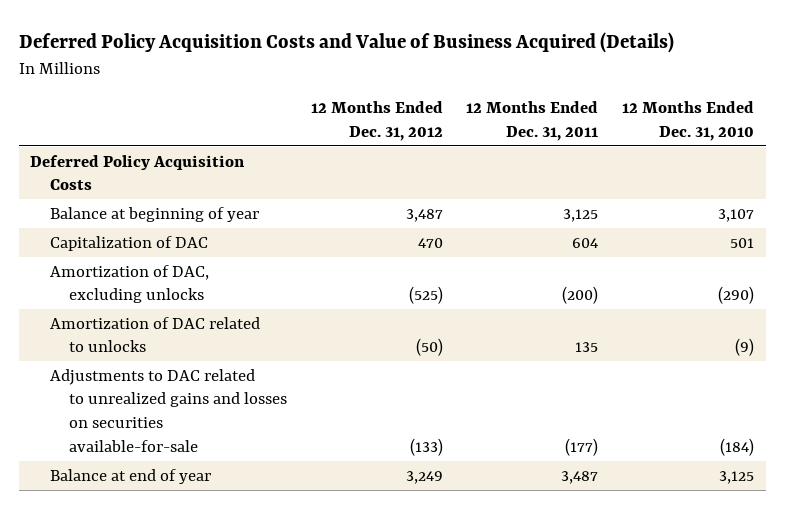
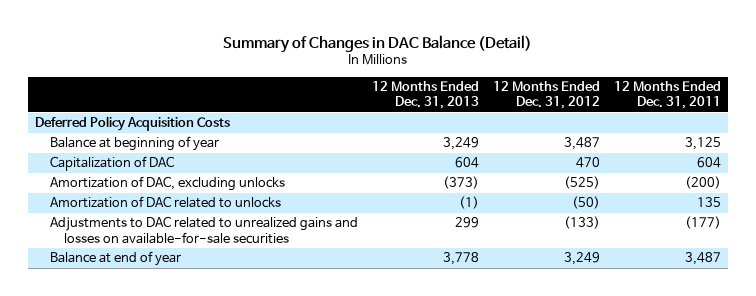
[18,32,674,54] Deferred Policy Acquisition Costs and Value of Business Acquired (Details) -> [223,34,533,53] Summary of Changes in DAC Balance (Detail)
[622,101,755,141] 12 Months Ended Dec. 31, 2010 -> none
none -> [371,81,479,110] 12 Months Ended Dec. 31, 2013
[49,368,288,452] Adjustments to DAC related to unrealized gains and losses on securities available-for-sale -> [49,216,358,244] Adjustments to DAC related to unrealized gains and losses on available-for-sale securities

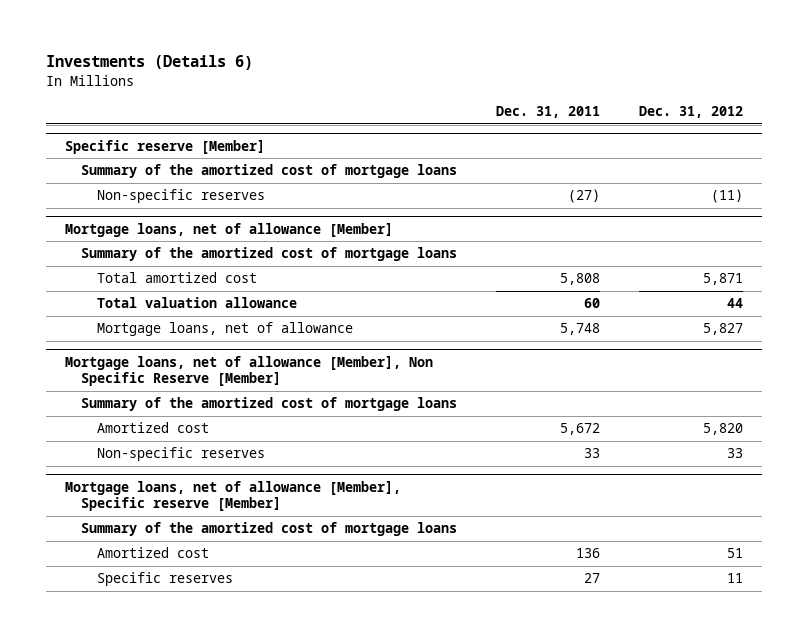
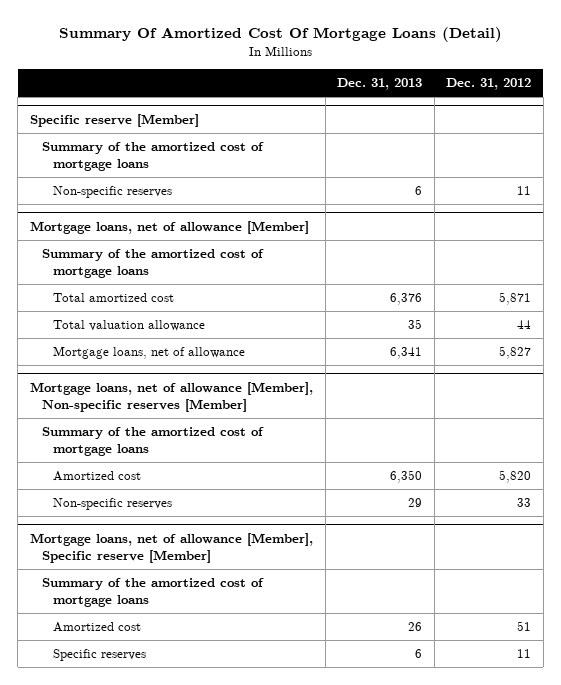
[45,55,253,71] Investments (Details 6) -> [58,27,502,43] Summary Of Amortized Cost Of Mortgage Loans (Detail)
[496,106,601,119] Dec. 31, 2011 -> none
none -> [337,78,423,91] Dec. 31, 2013
[710,189,743,204] (11) -> [517,186,532,196] 11
[65,355,434,387] Mortgage loans, net of allowance [Member], Non Specific Reserve [Member] -> [29,381,313,412] Mortgage loans, net of allowance [Member], Non-specific reserves [Member]

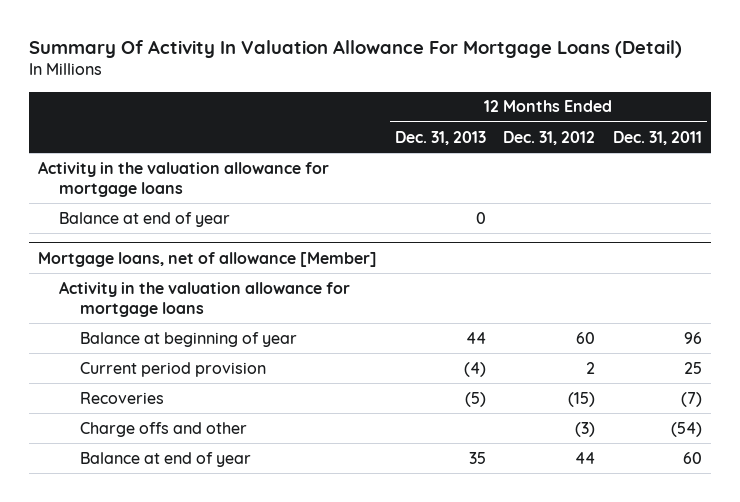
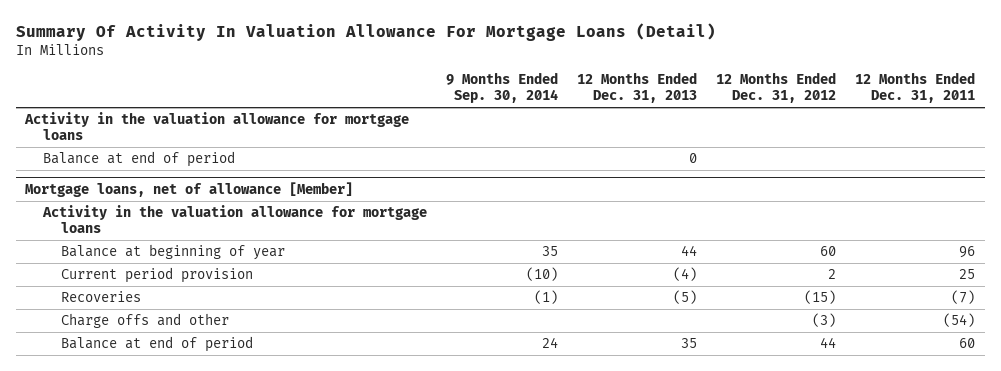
none -> [446,72,559,104] 9 Months Ended Sep. 30, 2014
[58,211,230,227] Balance at end of year -> [43,151,236,168] Balance at end of period
[80,451,252,467] Balance at end of year -> [60,336,253,353] Balance at end of period

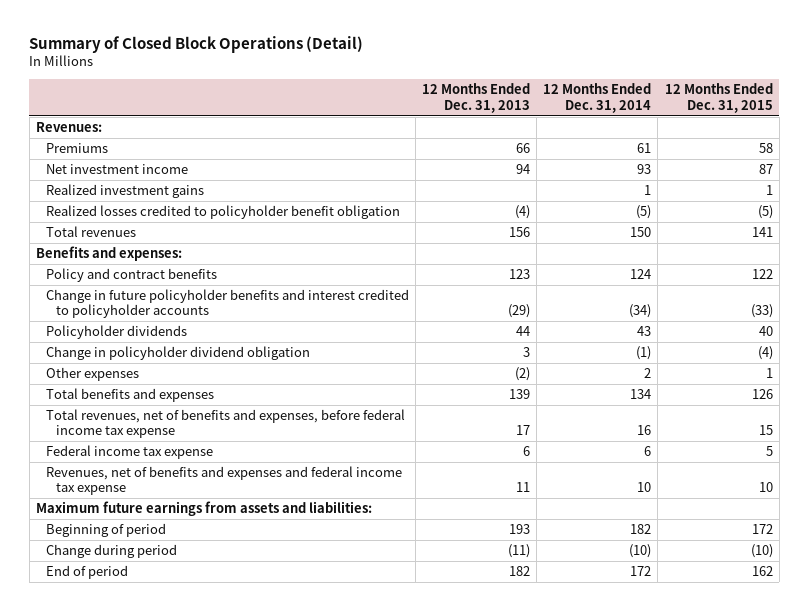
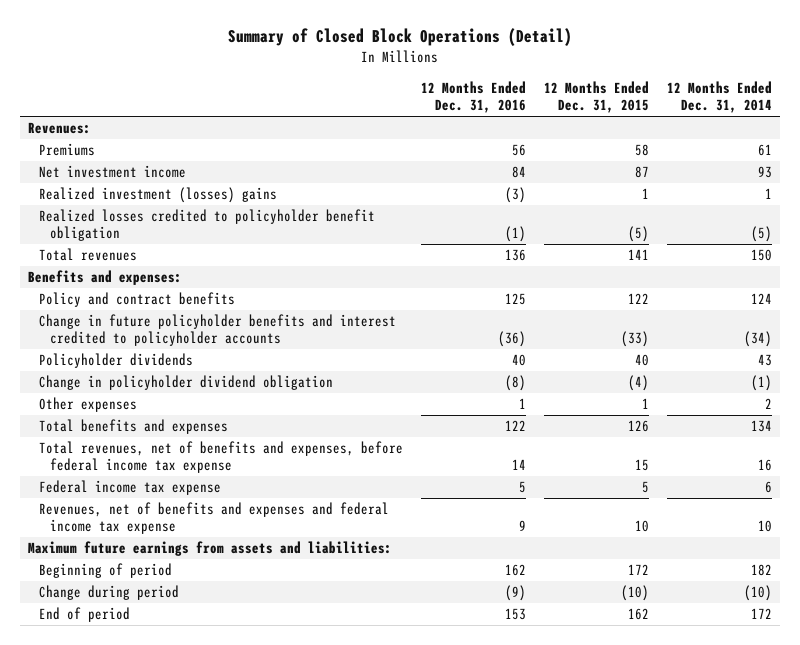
[422,83,531,113] 12 Months Ended Dec. 31, 2013 -> none
none -> [421,81,527,114] 12 Months Ended Dec. 31, 2016
[45,184,204,199] Realized investment gains -> [39,187,278,204] Realized investment (losses) gains

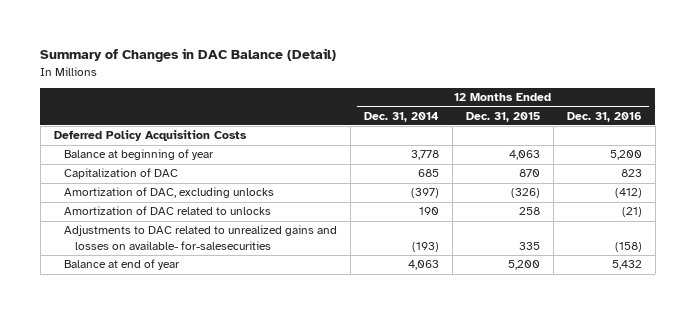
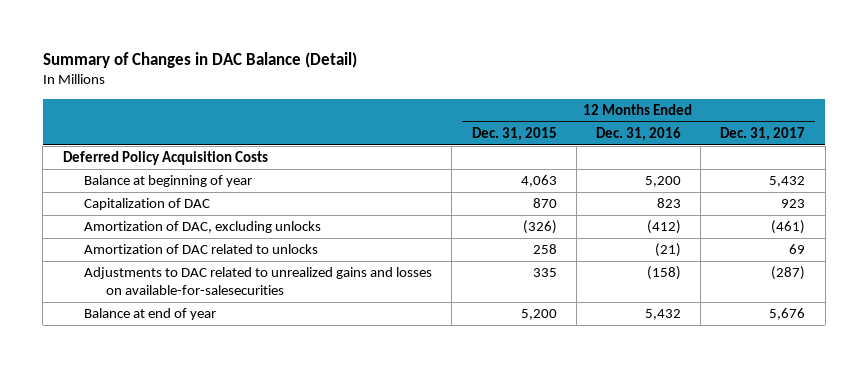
[364,111,440,122] Dec. 31, 2014 -> none
none -> [720,126,806,141] Dec. 31, 2017
[64,225,338,250] Adjustments to DAC related to unrealized gains and losses on available- for-salesecurities -> [84,267,433,296] Adjustments to DAC related to unrealized gains and losses on available-for-salesecurities

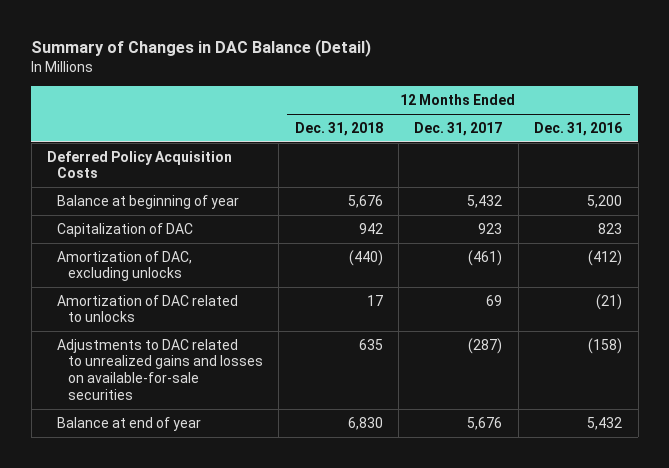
[471,126,557,141] Dec. 31, 2015 -> none
none -> [294,122,383,137] Dec. 31, 2018
[84,267,433,296] Adjustments to DAC related to unrealized gains and losses on available-for-salesecurities -> [57,338,263,400] Adjustments to DAC related to unrealized gains and losses on available-for-sale securities

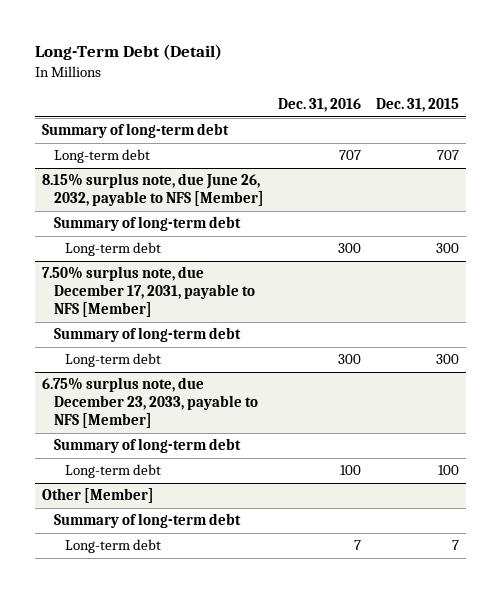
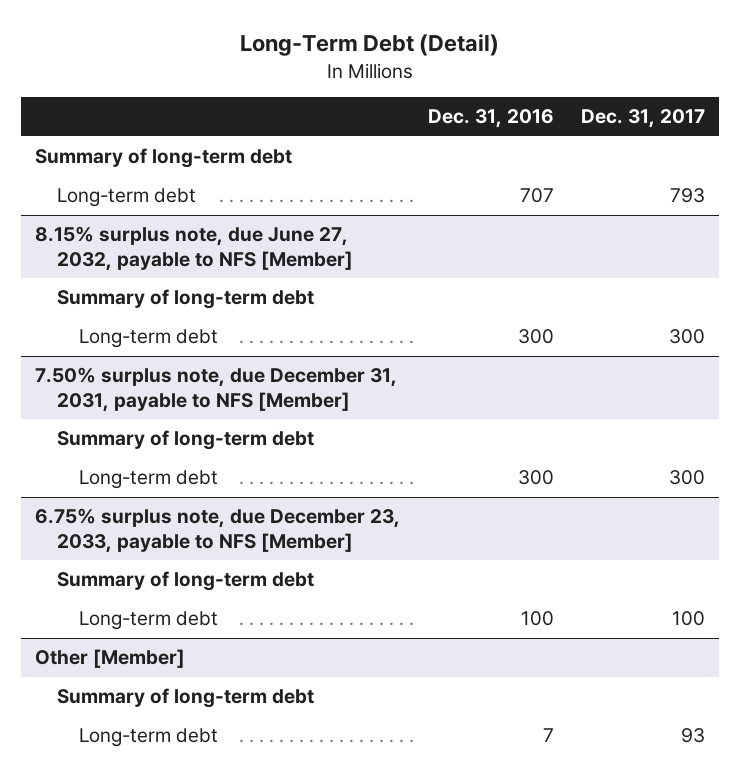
[375,97,459,112] Dec. 31, 2015 -> none
none -> [581,109,706,129] Dec. 31, 2017
[42,173,264,207] 8.15% surplus note, due June 26, 2032, payable to NFS [Member] -> [34,226,354,271] 8.15% surplus note, due June 27, 2032, payable to NFS [Member]
[42,266,255,317] 7.50% surplus note, due December 17, 2031, payable to NFS [Member] -> [34,367,397,412] 7.50% surplus note, due December 31, 2031, payable to NFS [Member]

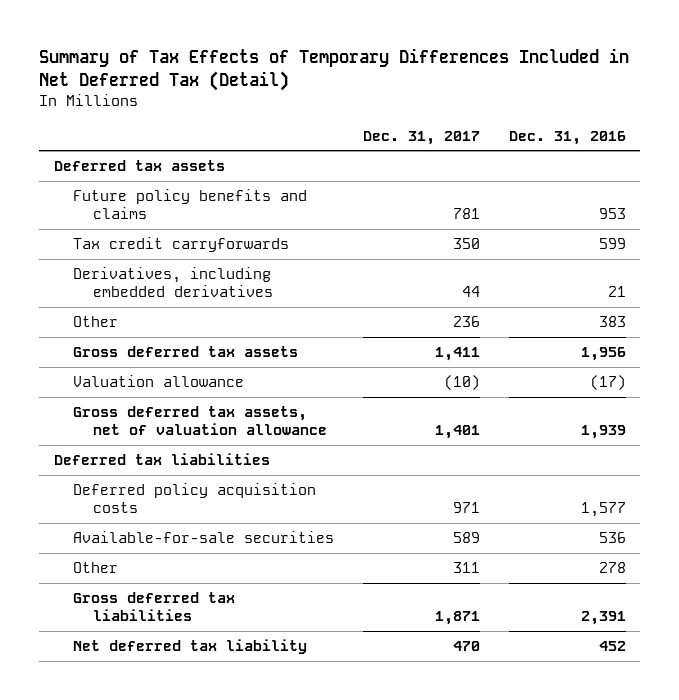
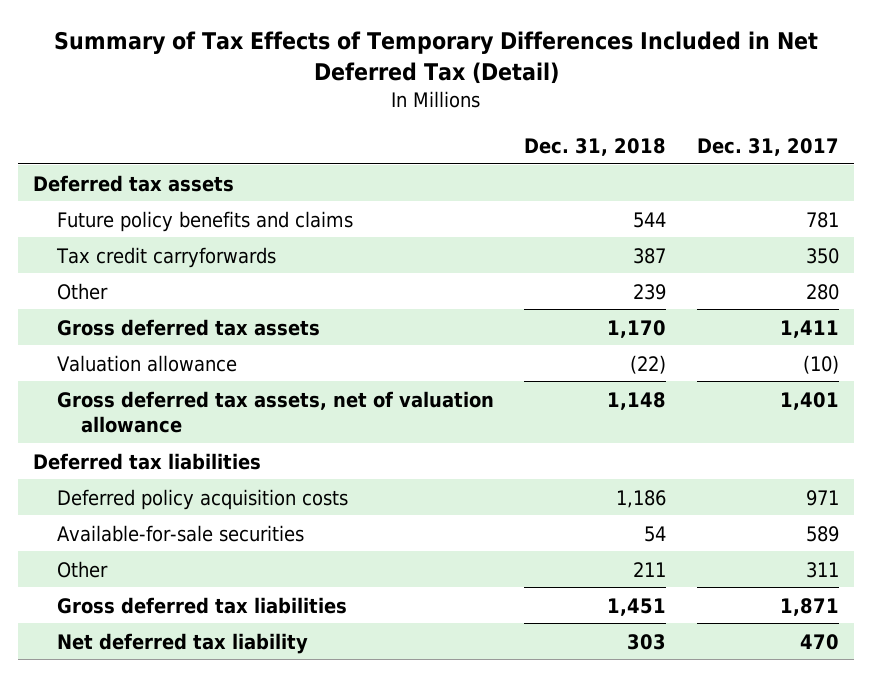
[508,130,626,145] Dec. 31, 2016 -> none
none -> [524,137,667,156] Dec. 31, 2018
[73,267,273,298] Derivatives, including embedded derivatives -> none
[452,316,480,328] 236 -> [805,283,839,300] 280

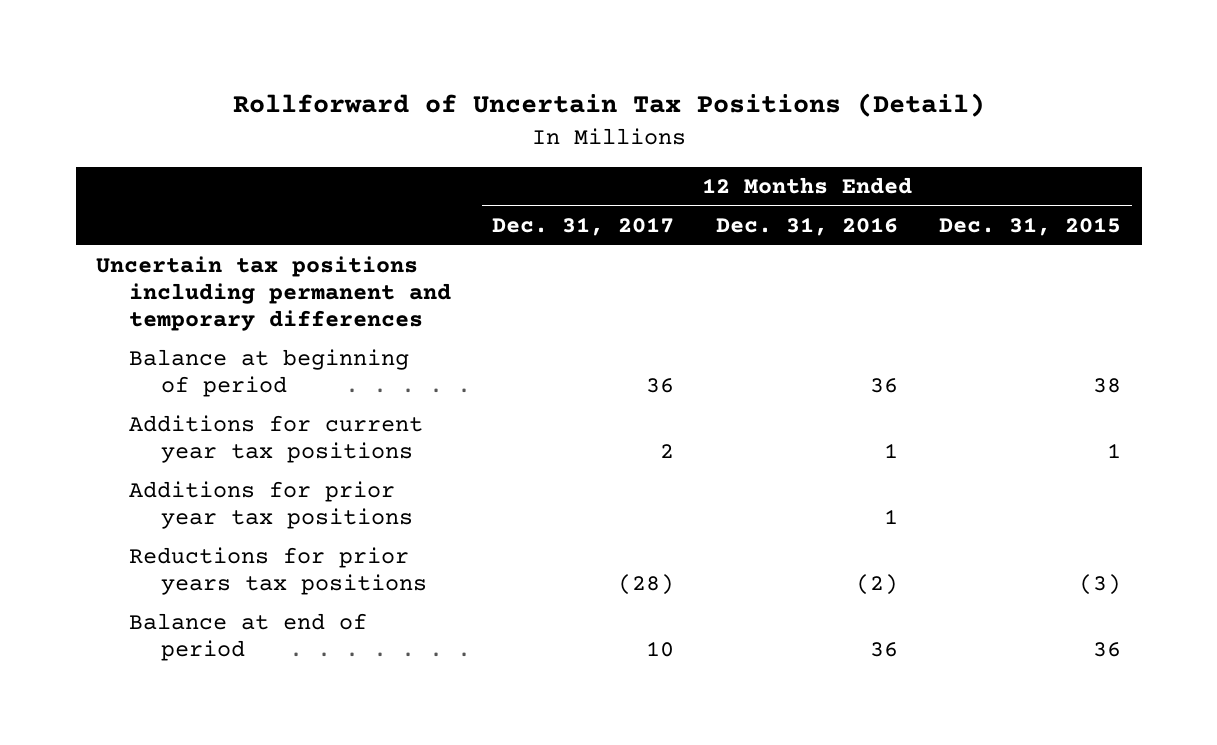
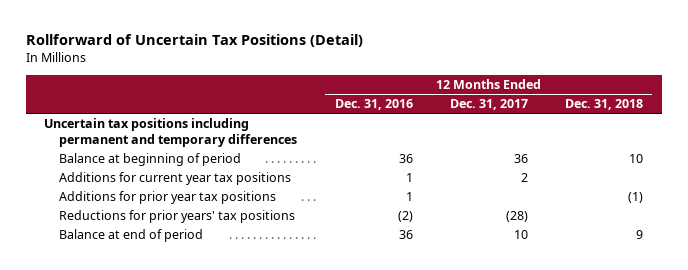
[939,217,1122,237] Dec. 31, 2015 -> none
none -> [565,99,644,111] Dec. 31, 2018
[128,547,428,596] Reductions for prior years tax positions -> [59,210,296,224] Reductions for prior years' tax positions

